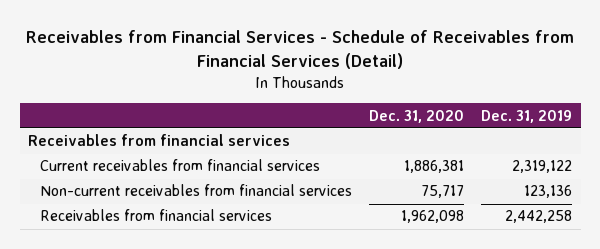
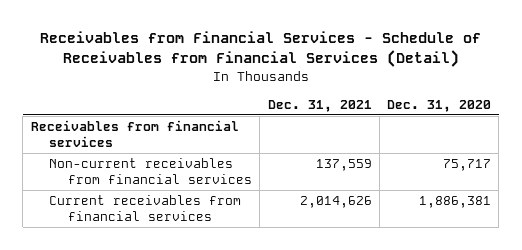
[481,109,573,123] Dec. 31, 2019 -> none
none -> [267,100,372,113] Dec. 31, 2021
[40,209,273,222] Receivables from financial services -> none
[40,159,321,172] Current receivables from financial services -> [49,194,242,221] Current receivables from financial services

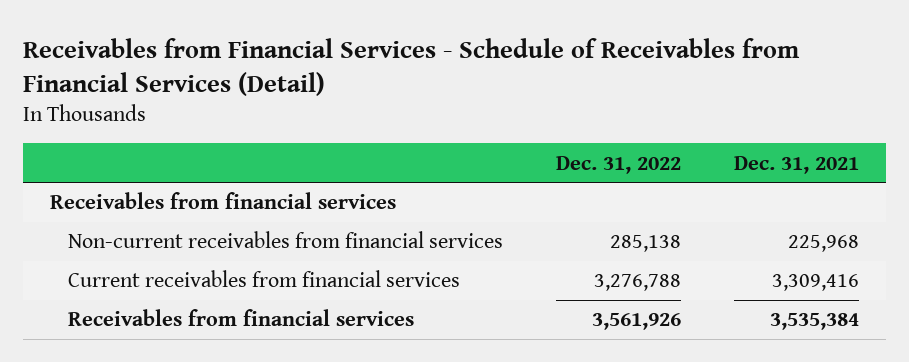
[387,100,492,113] Dec. 31, 2020 -> none
none -> [556,155,682,174] Dec. 31, 2022
[315,158,372,171] 137,559 -> [788,235,860,253] 225,968
[299,195,372,208] 2,014,626 -> [772,274,860,292] 3,309,416
none -> [68,309,415,327] Receivables from financial services

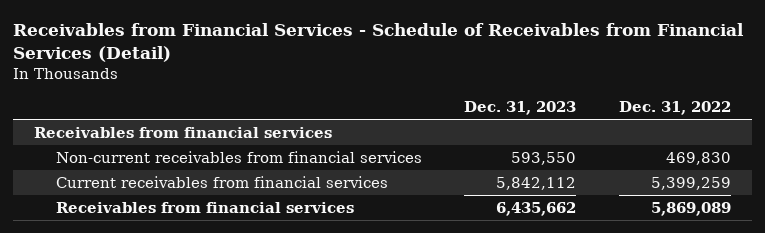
[734,155,860,174] Dec. 31, 2021 -> none
none -> [464,101,577,116] Dec. 31, 2023
[610,235,682,253] 285,138 -> [665,152,731,166] 469,830
[594,274,682,292] 3,276,788 -> [650,177,731,191] 5,399,259
[592,313,682,331] 3,561,926 -> [650,202,731,217] 5,869,089

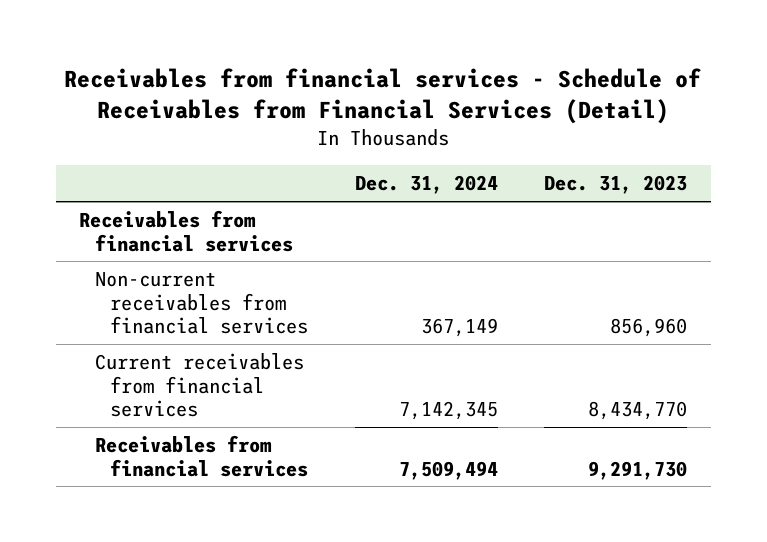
[13,23,745,63] Receivables from Financial Services - Schedule of Receivables from Financial Services (Detail) -> [64,68,702,125] Receivables from financial services - Schedule of Receivables from Financial Services (Detail)
[618,101,731,116] Dec. 31, 2022 -> none
none -> [354,175,498,195] Dec. 31, 2024
[511,152,577,166] 593,550 -> [610,318,688,338] 856,960
[496,177,577,191] 5,842,112 -> [588,401,688,421] 8,434,770
[496,202,577,217] 6,435,662 -> [588,460,688,480] 9,291,730

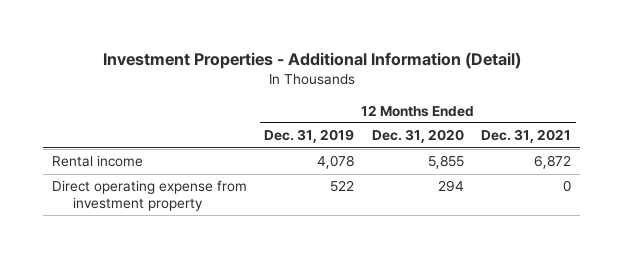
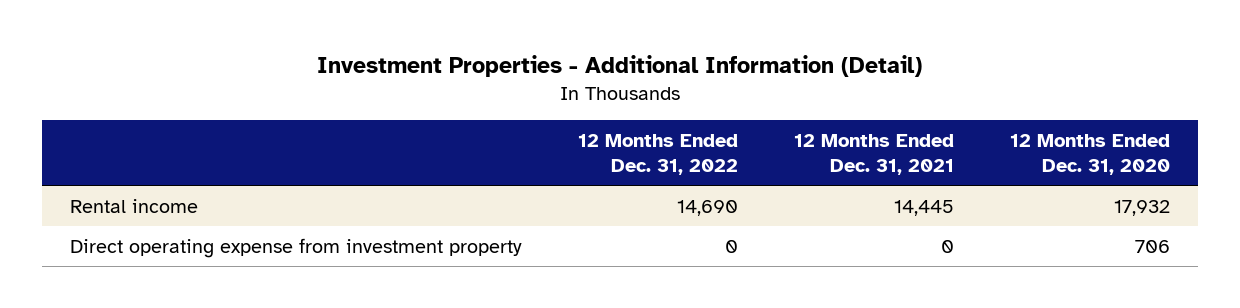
[264,129,355,144] Dec. 31, 2019 -> none
none -> [578,133,739,175] 12 Months Ended Dec. 31, 2022
[427,155,464,170] 5,855 -> [1114,199,1171,216] 17,932
[534,155,572,170] 6,872 -> [894,199,955,216] 14,445
[437,180,464,193] 294 -> [1135,239,1171,253] 706

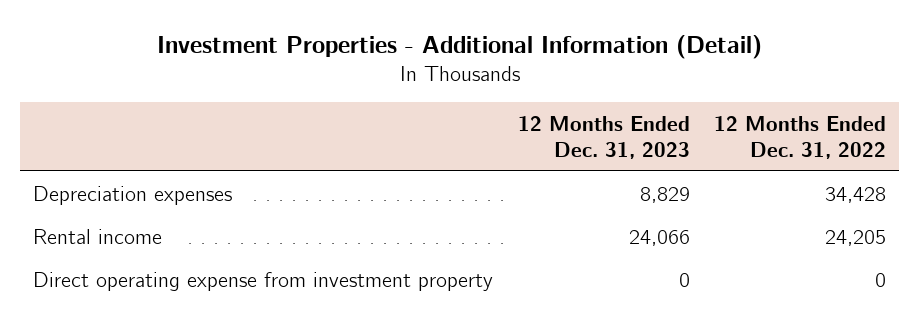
[794,133,955,175] 12 Months Ended Dec. 31, 2021 -> none
[1010,133,1171,175] 12 Months Ended Dec. 31, 2020 -> none
none -> [517,115,690,159] 12 Months Ended Dec. 31, 2023
none -> [32,185,232,205] Depreciation expenses
[677,199,739,216] 14,690 -> [825,229,887,246] 24,205

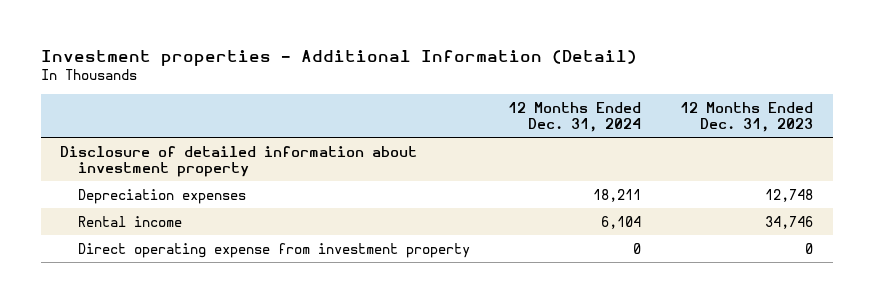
[156,34,762,59] Investment Properties - Additional Information (Detail) -> [40,50,637,67] Investment properties - Additional Information (Detail)
[714,115,887,159] 12 Months Ended Dec. 31, 2022 -> none
none -> [508,101,642,133] 12 Months Ended Dec. 31, 2024
none -> [60,145,418,177] Disclosure of detailed information about investment property
[639,186,690,203] 8,829 -> [765,188,814,202] 12,748
[628,229,690,246] 24,066 -> [765,215,814,229] 34,746

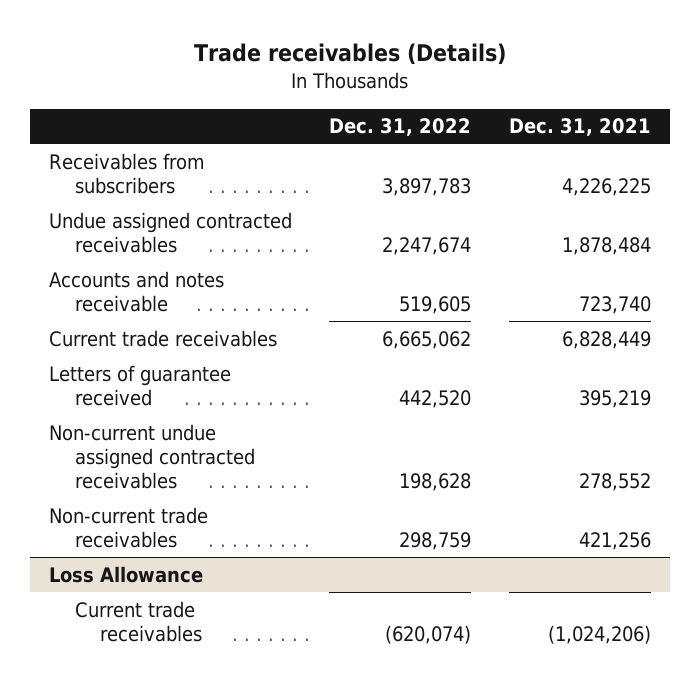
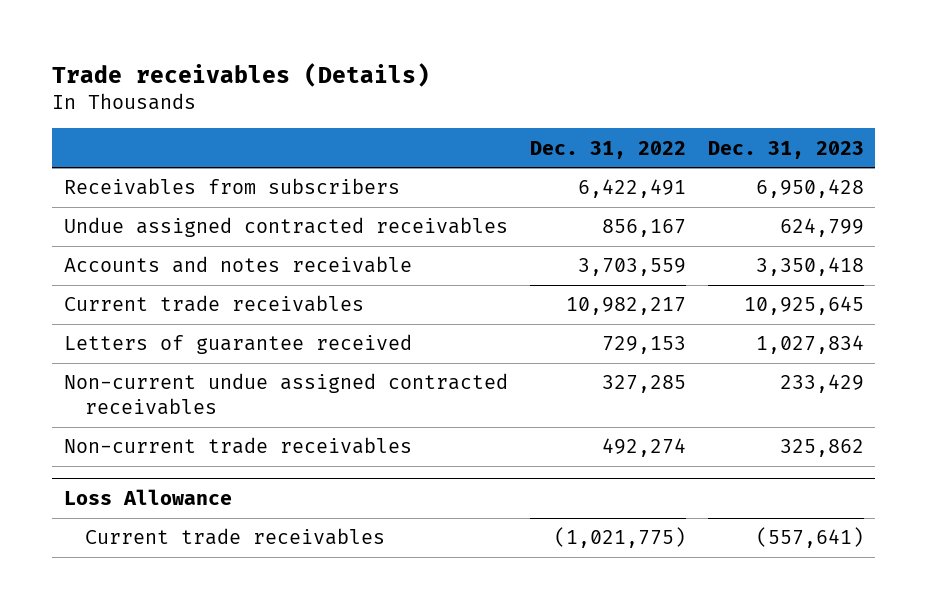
[508,118,651,137] Dec. 31, 2021 -> none
none -> [708,140,865,159] Dec. 31, 2023
[382,177,472,196] 3,897,783 -> [577,179,686,199] 6,422,491
[382,236,472,255] 2,247,674 -> [601,219,686,238] 856,167
[399,295,472,314] 519,605 -> [577,258,686,277] 3,703,559
[382,330,472,349] 6,665,062 -> [565,297,686,316] 10,982,217
[399,389,472,408] 442,520 -> [601,336,686,355] 729,153
[399,473,472,492] 198,628 -> [601,375,686,394] 327,285
[399,531,472,550] 298,759 -> [601,438,686,458] 492,274
[385,624,472,644] (620,074) -> [553,527,686,549] (1,021,775)

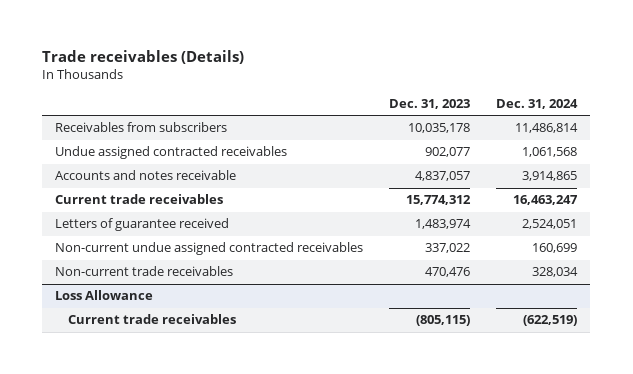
[529,140,686,159] Dec. 31, 2022 -> none
none -> [496,99,579,110] Dec. 31, 2024
[756,179,865,199] 6,950,428 -> [408,123,471,134] 10,035,178
[780,218,865,238] 624,799 -> [425,147,471,158] 902,077
[756,257,865,277] 3,350,418 -> [415,171,471,182] 4,837,057
[744,296,865,316] 10,925,645 -> [406,195,472,206] 15,774,312
[756,335,865,355] 1,027,834 -> [415,219,472,230] 1,483,974
[780,374,865,394] 233,429 -> [425,243,471,254] 337,022
[780,439,865,458] 325,862 -> [425,267,471,278] 470,476
[756,527,865,549] (557,641) -> [416,315,471,327] (805,115)

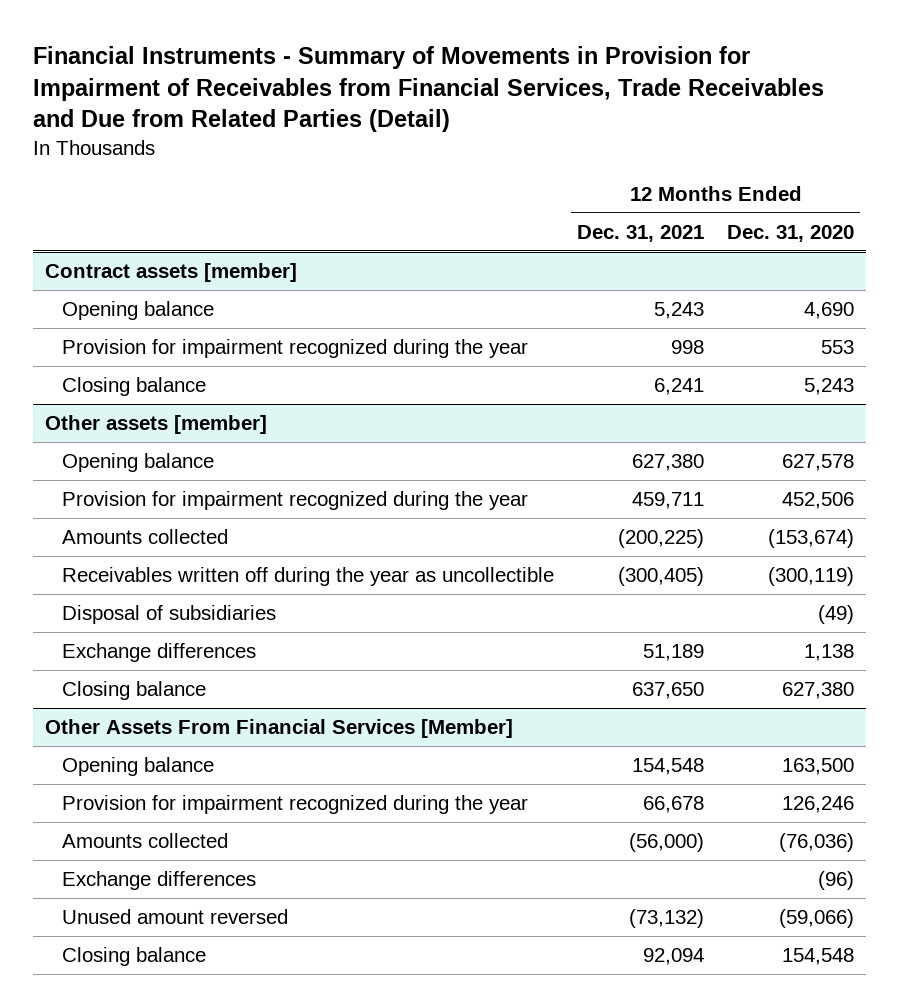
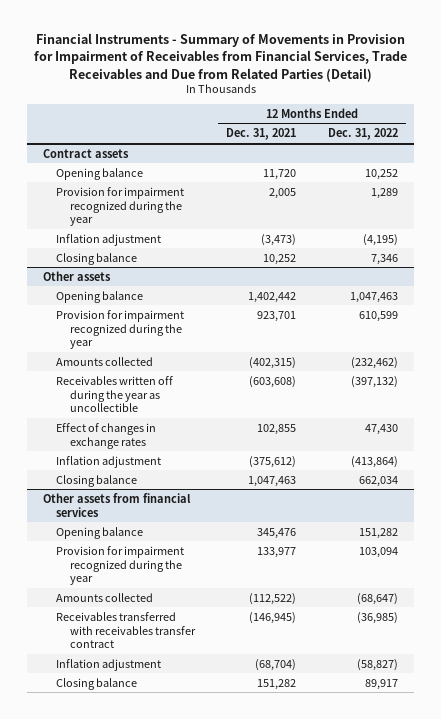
[727,224,855,242] Dec. 31, 2020 -> none
none -> [327,128,398,141] Dec. 31, 2022
[61,604,276,624] Disposal of subsidiaries -> none
[61,642,256,662] Exchange differences -> none
[61,870,256,890] Exchange differences -> none
[61,908,288,924] Unused amount reversed -> none
[44,262,297,282] Contract assets [member] -> [43,148,130,158] Contract assets
[654,301,705,319] 5,243 -> [263,168,297,180] 11,720
[671,339,705,354] 998 -> [269,187,297,199] 2,005
none -> [56,233,162,246] Inflation adjustment
[654,377,705,395] 6,241 -> [263,253,297,265] 10,252
[44,414,267,434] Other assets [member] -> [43,270,112,281] Other assets
[632,453,705,471] 627,380 -> [248,291,297,303] 1,402,442
[632,491,705,509] 459,711 -> [257,310,297,322] 923,701
[618,528,705,548] (200,225) -> [249,356,297,369] (402,315)
[618,566,705,586] (300,405) -> [249,375,297,388] (603,608)
none -> [56,422,157,449] Effect of changes in exchange rates
none -> [56,455,162,468] Inflation adjustment
[632,681,705,699] 637,650 -> [248,475,297,487] 1,047,463
[44,718,513,738] Other Assets From Financial Services [Member] -> [43,492,192,517] Other assets from financial services
[632,757,705,775] 154,548 -> [257,527,297,539] 345,476
[643,795,705,813] 66,678 -> [257,546,297,558] 133,977
[629,832,705,852] (56,000) -> [249,592,297,605] (112,522)
none -> [56,611,196,649] Receivables transferred with receivables transfer contract
none -> [56,658,162,671] Inflation adjustment
[643,947,705,965] 92,094 -> [257,678,297,690] 151,282

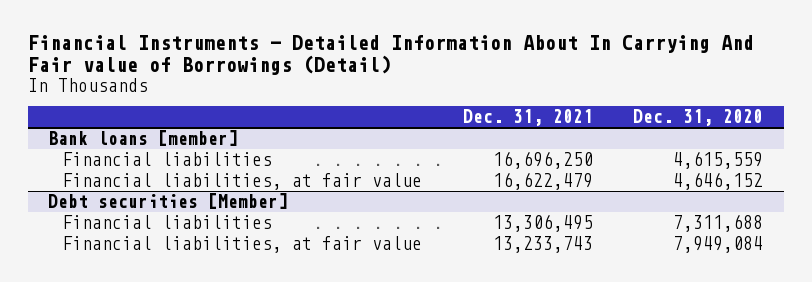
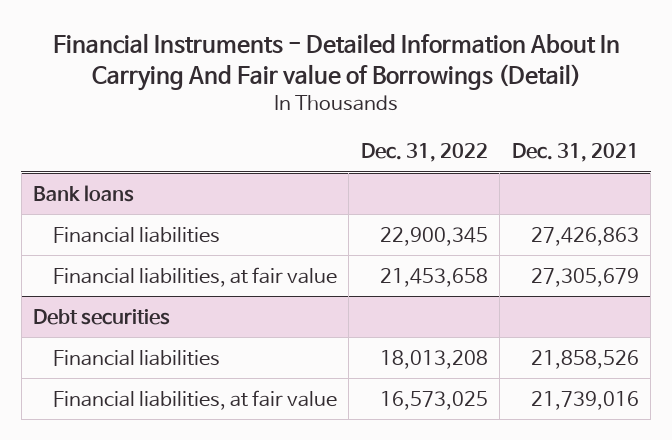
[633,109,764,127] Dec. 31, 2020 -> none
none -> [360,143,488,163] Dec. 31, 2022
[48,130,239,147] Bank loans [member] -> [33,184,135,202] Bank loans
[492,151,593,170] 16,696,250 -> [530,226,639,246] 27,426,863
[492,172,593,191] 16,622,479 -> [530,267,639,287] 27,305,679
[48,193,289,210] Debt securities [Member] -> [33,308,171,325] Debt securities
[492,214,593,233] 13,306,495 -> [530,349,639,369] 21,858,526
[492,236,593,254] 13,233,743 -> [530,390,639,410] 21,739,016

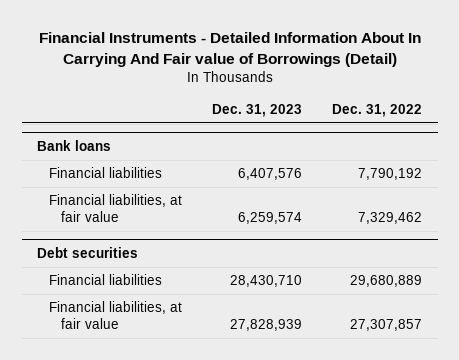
[511,143,639,163] Dec. 31, 2021 -> none
none -> [212,103,303,117] Dec. 31, 2023
[379,226,488,246] 22,900,345 -> [358,168,423,181] 7,790,192
[379,267,488,287] 21,453,658 -> [358,212,423,225] 7,329,462
[379,349,488,369] 18,013,208 -> [350,275,423,288] 29,680,889
[379,390,488,410] 16,573,025 -> [350,319,423,332] 27,307,857

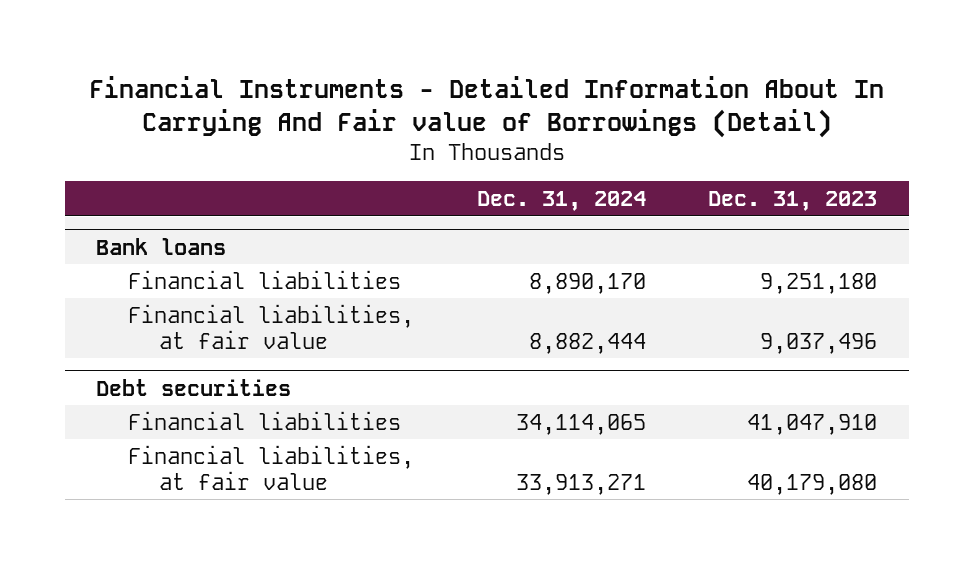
[332,103,423,117] Dec. 31, 2022 -> none
none -> [476,190,646,211] Dec. 31, 2024
[238,168,303,181] 6,407,576 -> [760,272,878,294] 9,251,180
[238,212,303,225] 6,259,574 -> [760,332,878,354] 9,037,496
[230,275,303,288] 28,430,710 -> [747,413,878,435] 41,047,910
[230,319,303,332] 27,828,939 -> [747,473,878,495] 40,179,080

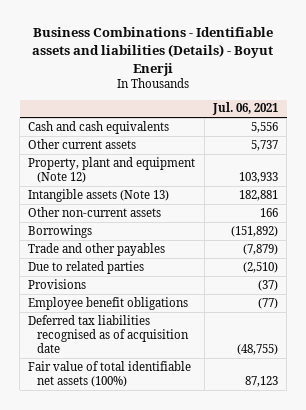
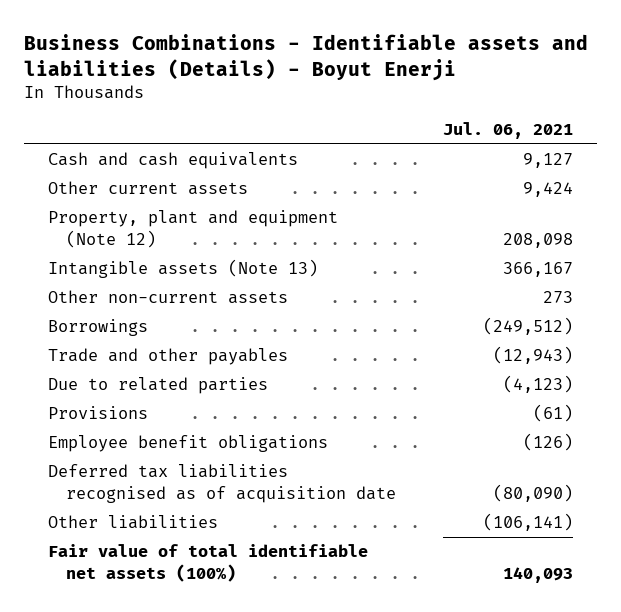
[250,121,278,133] 5,556 -> [523,153,574,169] 9,127
[250,139,278,151] 5,737 -> [523,182,574,198] 9,424
[238,172,278,184] 103,933 -> [503,232,574,248] 208,098
[238,189,278,201] 182,881 -> [503,262,574,278] 366,167
[259,207,278,217] 166 -> [543,291,574,304] 273
[230,225,278,237] (151,892) -> [483,317,574,336] (249,512)
[242,243,278,255] (7,879) -> [493,346,574,365] (12,943)
[242,261,278,273] (2,510) -> [503,375,574,394] (4,123)
[257,279,278,291] (37) -> [533,404,574,423] (61)
[257,297,278,309] (77) -> [523,433,574,452] (126)
[236,344,278,356] (48,755) -> [493,483,574,502] (80,090)
none -> [47,515,218,530] Other liabilities
[244,376,278,388] 87,123 -> [503,566,574,583] 140,093

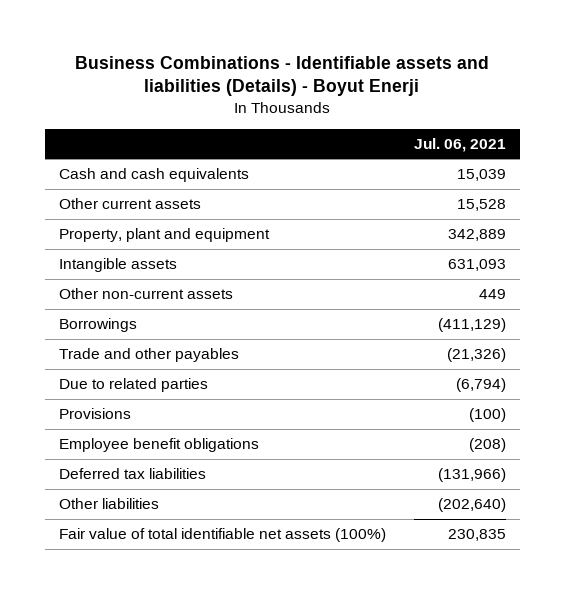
[523,153,574,169] 9,127 -> [456,169,506,182] 15,039
[523,182,574,198] 9,424 -> [456,199,506,212] 15,528
[47,210,338,248] Property, plant and equipment (Note 12) -> [58,228,270,243] Property, plant and equipment
[503,232,574,248] 208,098 -> [447,229,506,242] 342,889
[47,259,318,279] Intangible assets (Note 13) -> [58,258,177,273] Intangible assets
[503,262,574,278] 366,167 -> [447,259,506,272] 631,093
[543,291,574,304] 273 -> [478,289,506,300] 449
[483,317,574,336] (249,512) -> [437,318,506,333] (411,129)
[493,346,574,365] (12,943) -> [446,348,506,363] (21,326)
[503,375,574,394] (4,123) -> [455,378,506,393] (6,794)
[533,404,574,423] (61) -> [468,408,506,423] (100)
[523,433,574,452] (126) -> [468,438,506,453] (208)
[47,464,397,503] Deferred tax liabilities recognised as of acquisition date -> [58,468,206,480] Deferred tax liabilities
[493,483,574,502] (80,090) -> [437,468,506,483] (131,966)
[483,513,574,532] (106,141) -> [437,498,506,513] (202,640)
[503,566,574,583] 140,093 -> [447,529,506,542] 230,835

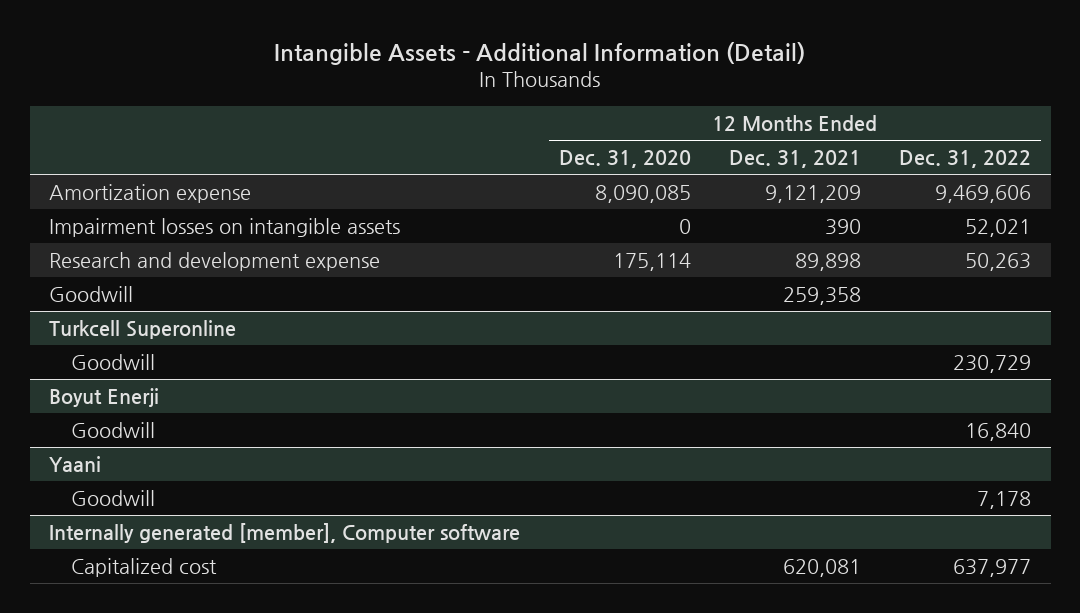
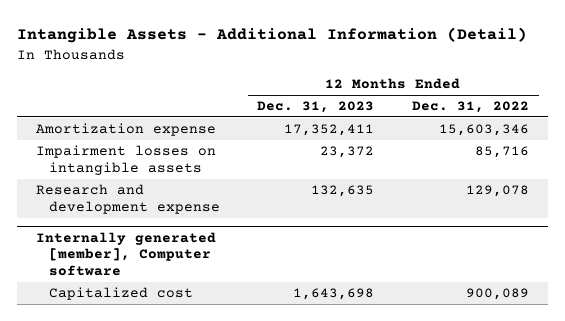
[558,150,691,169] Dec. 31, 2020 -> none
[728,150,861,169] Dec. 31, 2021 -> none
none -> [257,101,375,114] Dec. 31, 2023
[49,286,134,303] Goodwill -> none
[49,320,237,340] Turkcell Superonline -> none
[71,354,156,371] Goodwill -> none
[49,388,160,408] Boyut Enerji -> none
[71,422,156,439] Goodwill -> none
[49,456,102,473] Yaani -> none
[71,490,156,507] Goodwill -> none
[935,185,1032,204] 9,469,606 -> [439,124,530,137] 15,603,346
[965,219,1032,238] 52,021 -> [475,146,530,159] 85,716
[965,253,1032,272] 50,263 -> [466,185,530,198] 129,078
[953,559,1032,578] 637,977 -> [466,288,530,301] 900,089

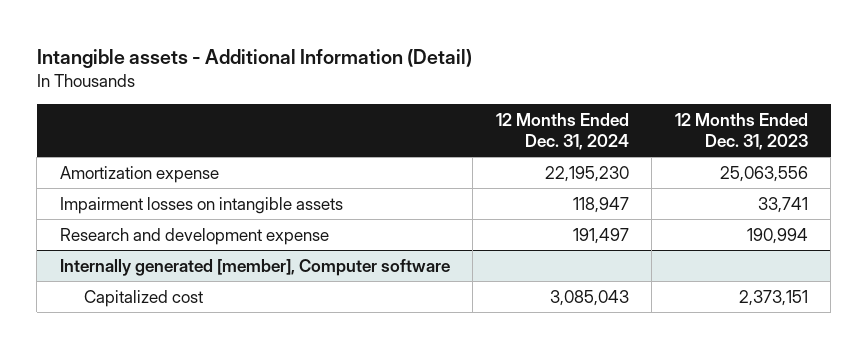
[16,27,527,44] Intangible Assets - Additional Information (Detail) -> [36,48,472,68] Intangible assets - Additional Information (Detail)
[412,101,530,114] Dec. 31, 2022 -> none
none -> [495,112,629,151] 12 Months Ended Dec. 31, 2024
[284,124,375,137] 17,352,411 -> [719,165,808,182] 25,063,556
[320,146,375,159] 23,372 -> [757,196,808,213] 33,741
[311,185,375,198] 132,635 -> [746,227,808,244] 190,994
[293,288,375,301] 1,643,698 -> [738,289,808,306] 2,373,151

